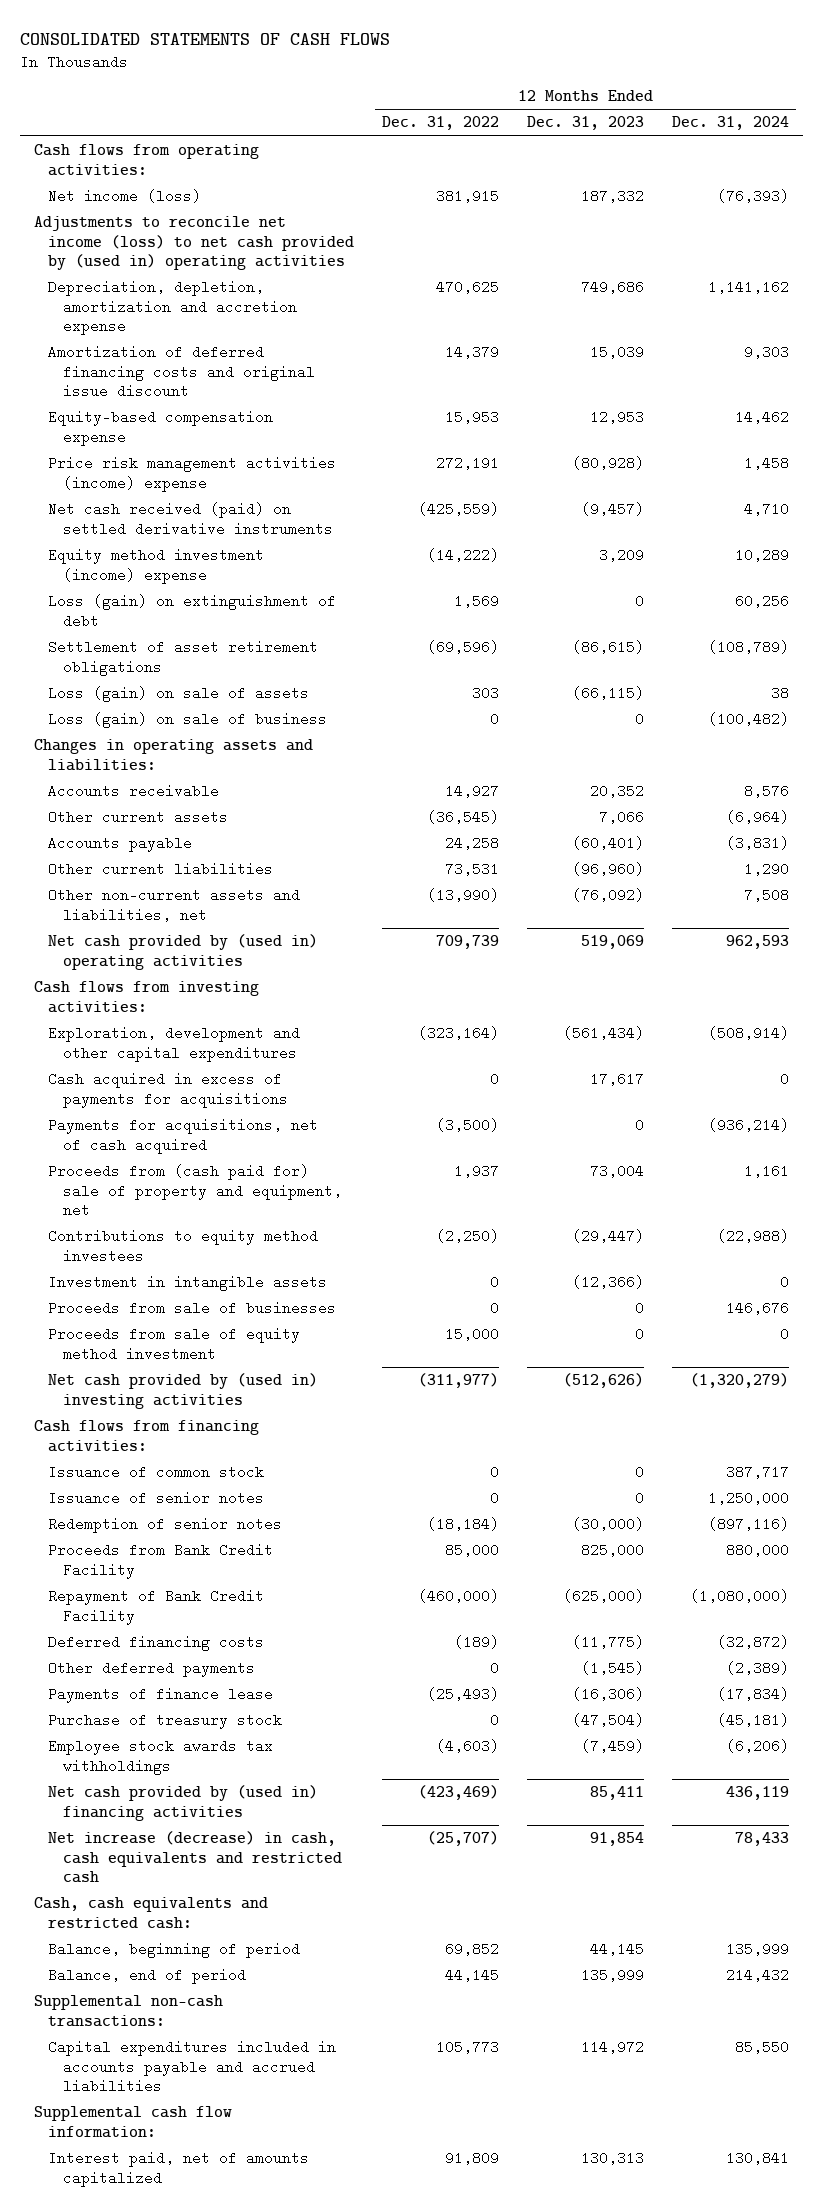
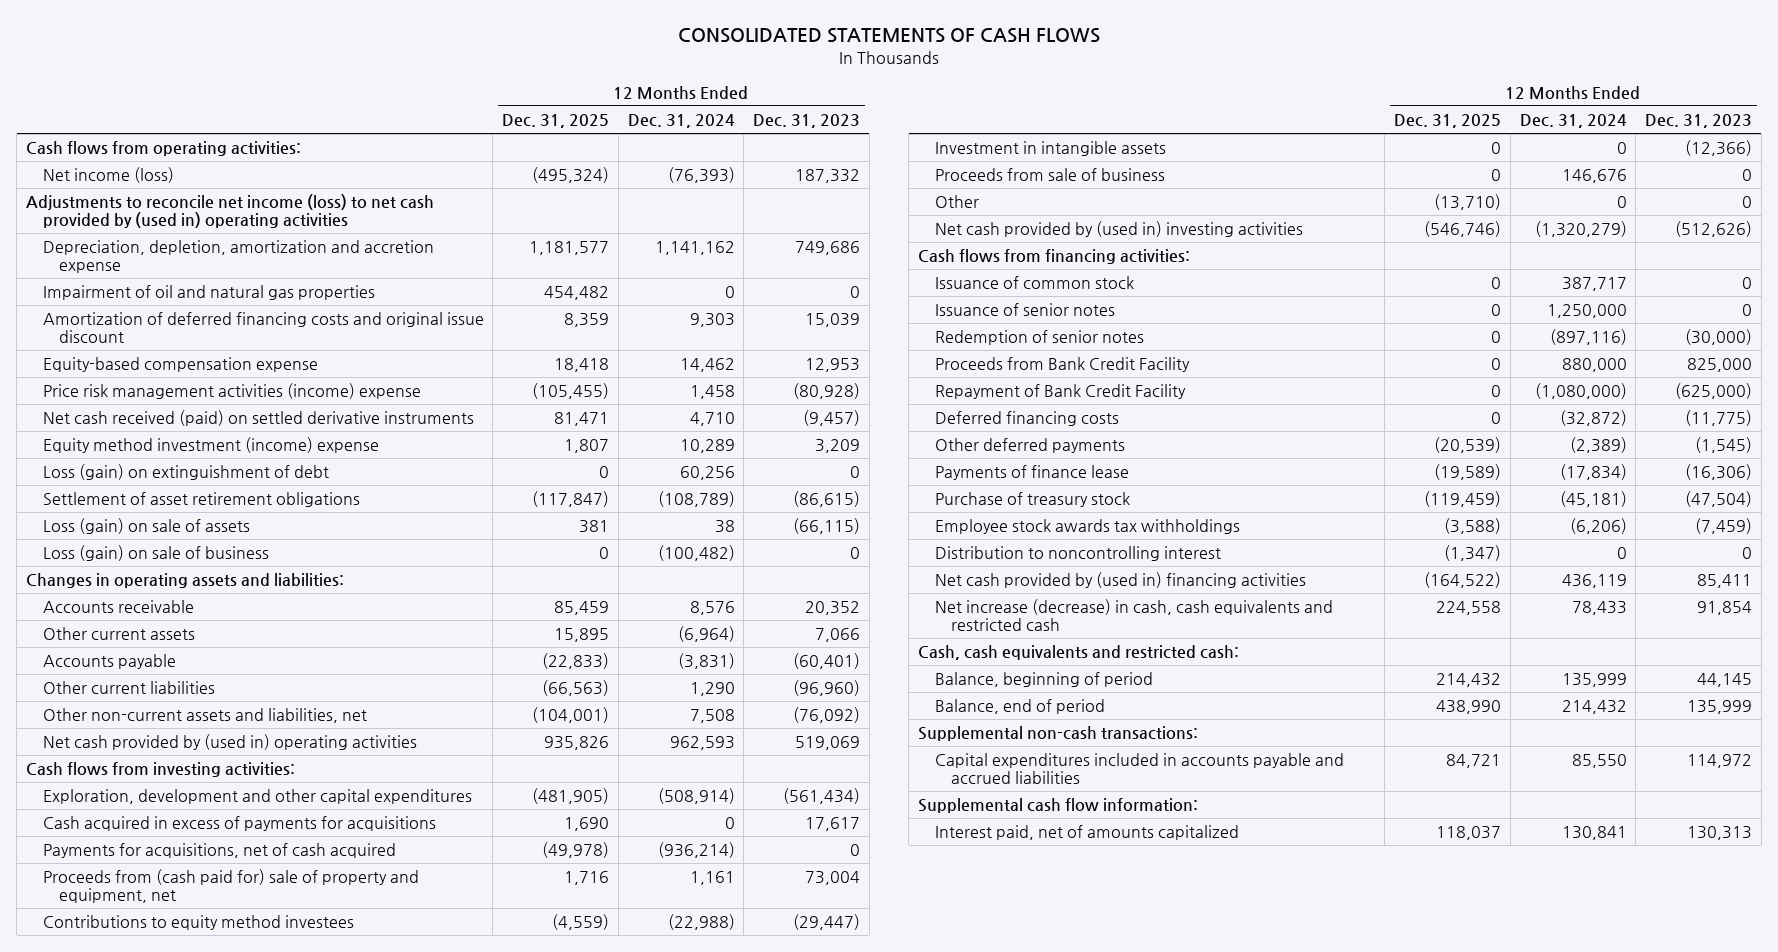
[382,116,500,131] Dec. 31, 2022 -> none
none -> [502,114,610,129] Dec. 31, 2025
none -> [42,285,375,301] Impairment of oil and natural gas properties
[48,1327,301,1361] Proceeds from sale of equity method investment -> none
[48,1301,337,1316] Proceeds from sale of businesses -> [934,168,1165,182] Proceeds from sale of business
none -> [934,195,979,209] Other
none -> [934,546,1221,562] Distribution to noncontrolling interest

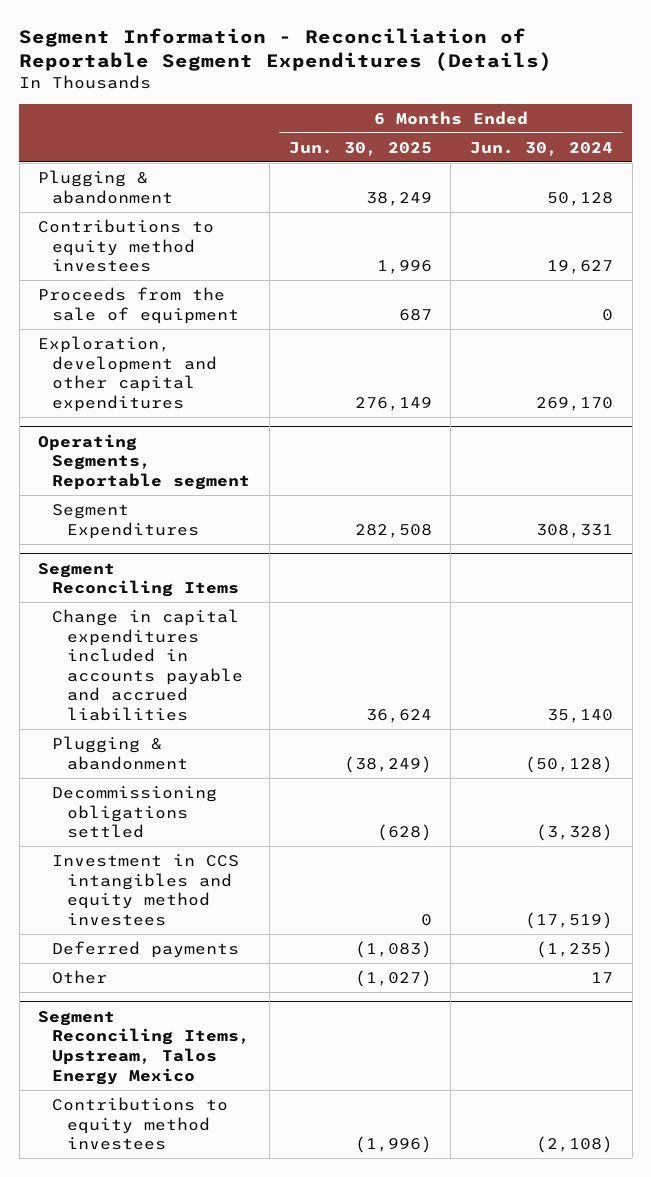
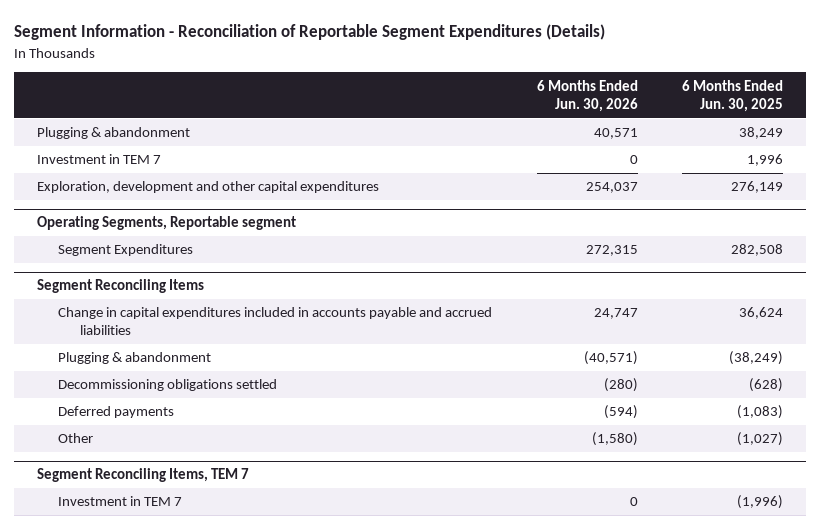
[469,141,613,156] Jun. 30, 2024 -> none
none -> [536,79,638,112] 6 Months Ended Jun. 30, 2026
[38,286,240,324] Proceeds from the sale of equipment -> none
[38,218,215,273] Contributions to equity method investees -> [36,154,161,165] Investment in TEM 7
[52,853,240,926] Investment in CCS intangibles and equity method investees -> none
[38,1010,251,1085] Segment Reconciling Items, Upstream, Talos Energy Mexico -> none
none -> [36,468,249,483] Segment Reconciling Items, TEM 7
[52,1096,229,1151] Contributions to equity method investees -> [58,496,183,507] Investment in TEM 7

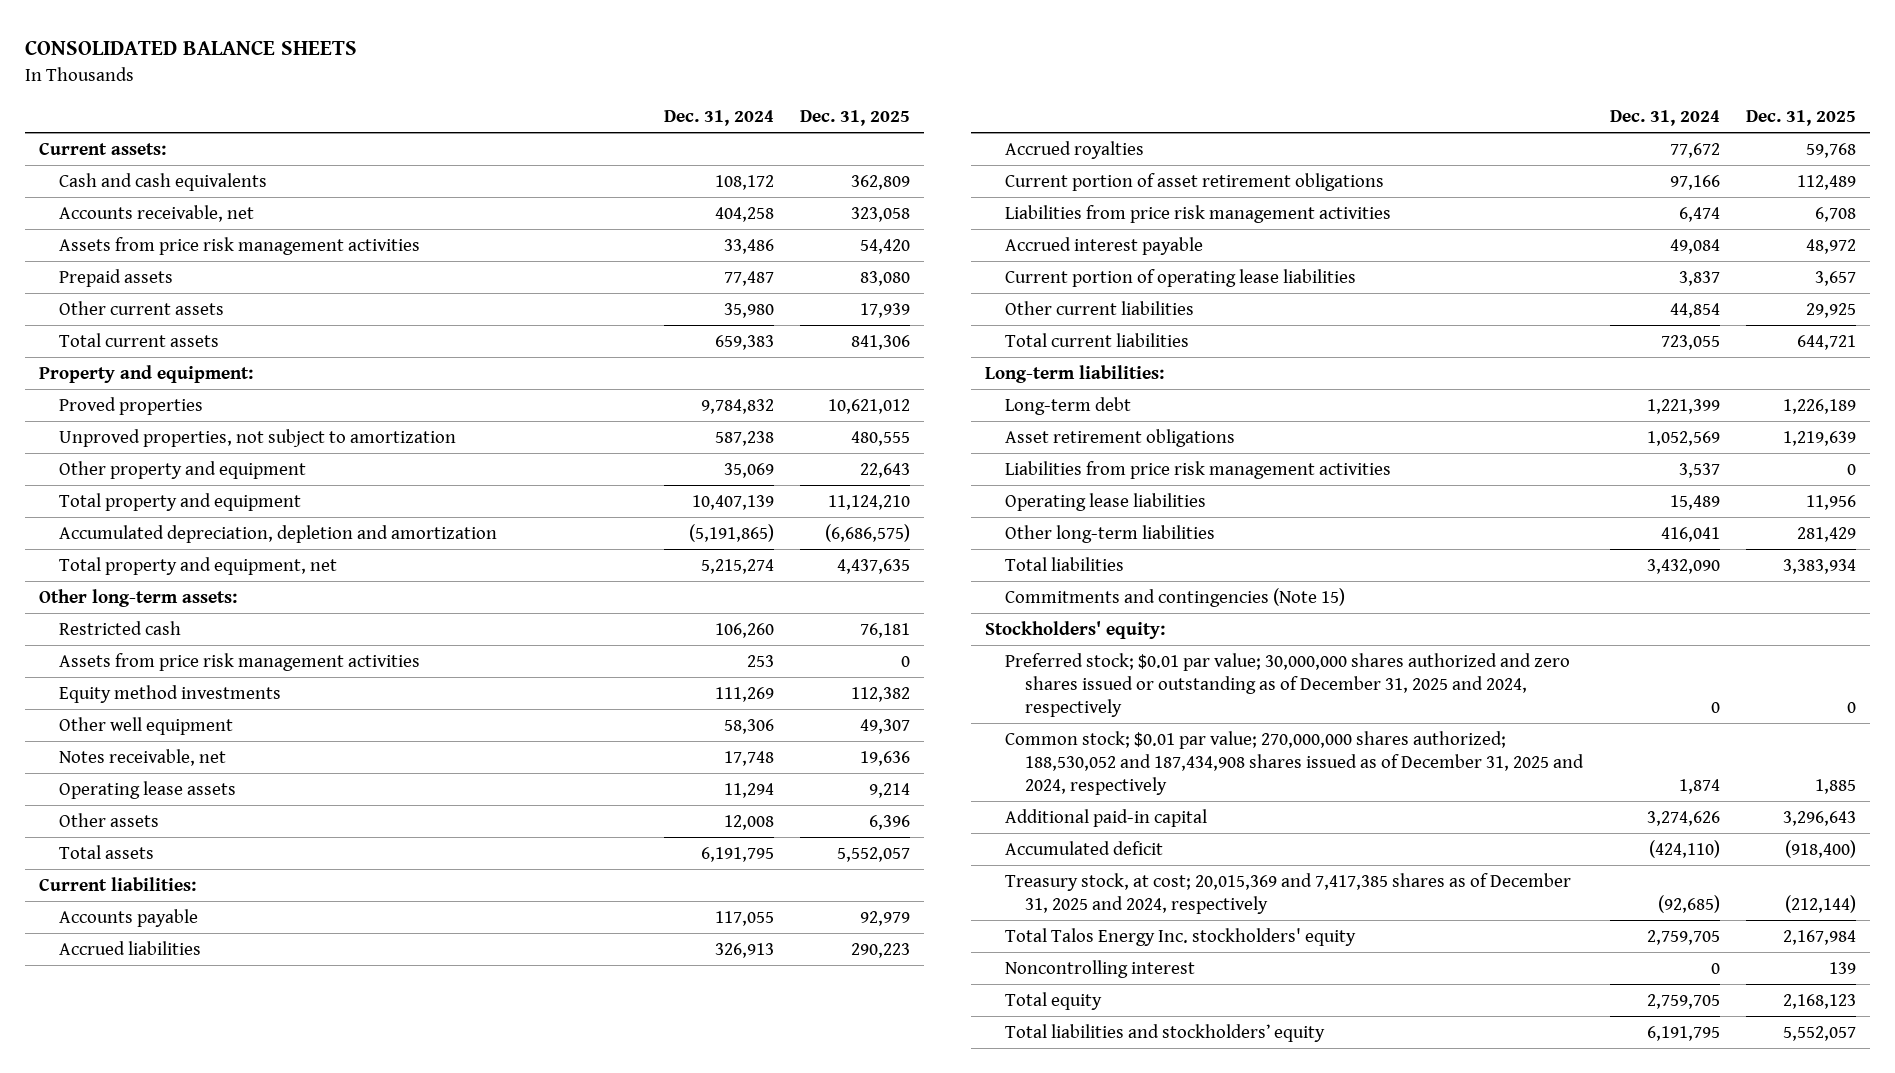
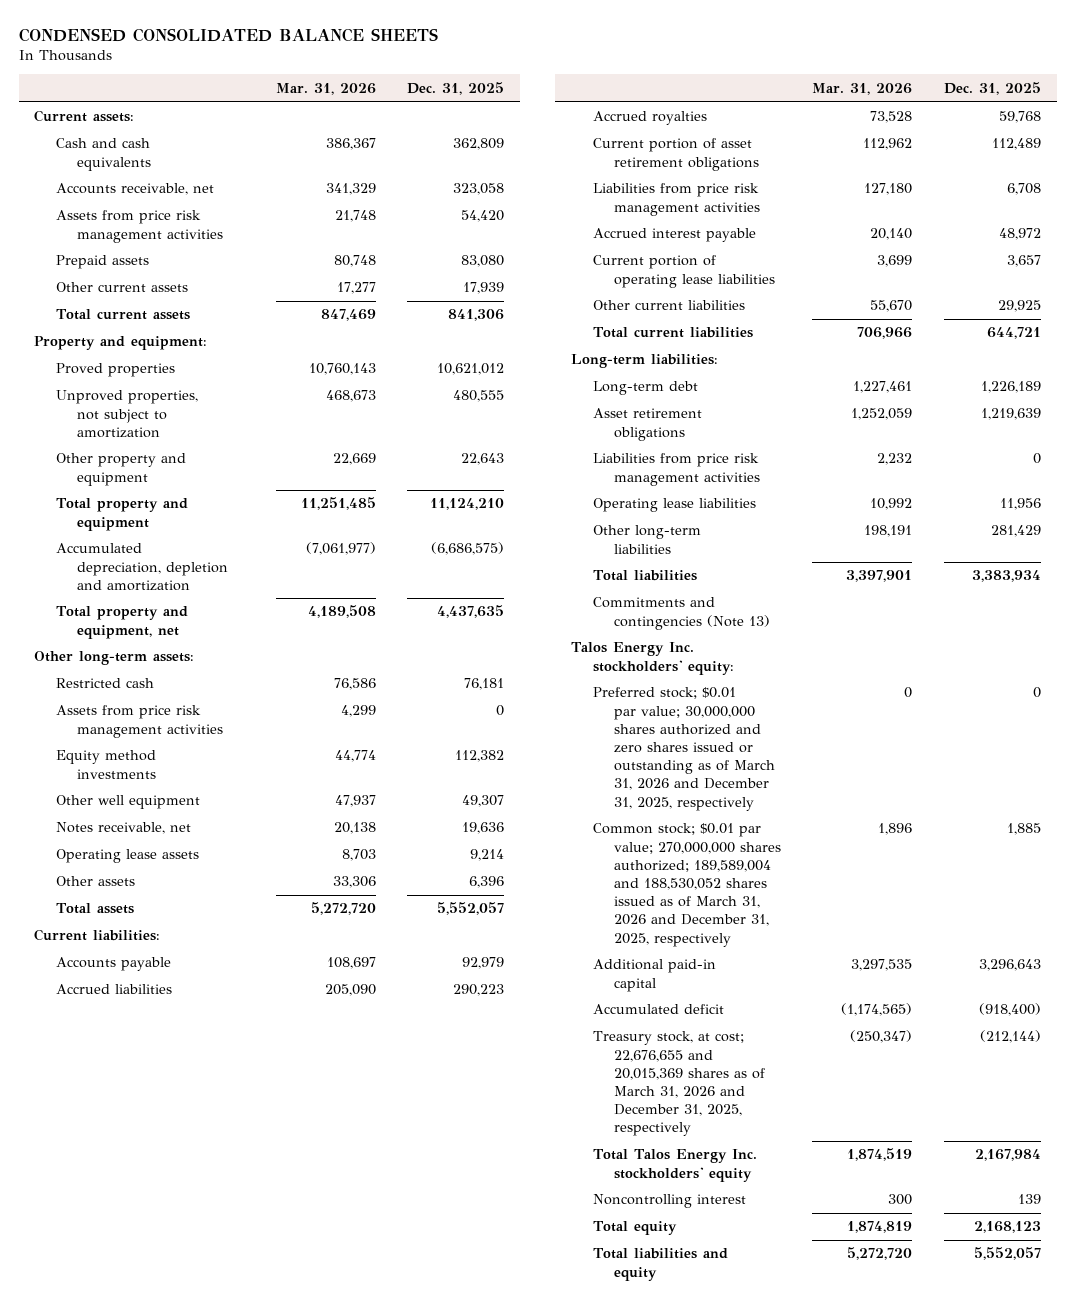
[25,40,358,56] CONSOLIDATED BALANCE SHEETS -> [18,27,438,42] CONDENSED CONSOLIDATED BALANCE SHEETS
[663,110,774,127] Dec. 31, 2024 -> none
none -> [275,82,376,95] Mar. 31, 2026
[1004,587,1345,607] Commitments and contingencies (Note 15) -> [592,597,770,630] Commitments and contingencies (Note 13)
[984,620,1165,639] Stockholders' equity: -> [571,642,734,675] Talos Energy Inc. stockholders' equity:
[1004,652,1570,718] Preferred stock; $0.01 par value; 30,000,000 shares authorized and zero shares issued or outstanding as of December 31, 2025 and 2024, respectively -> [592,687,775,811] Preferred stock; $0.01 par value; 30,000,000 shares authorized and zero shares issued or outstanding as of March 31, 2026 and December 31, 2025, respectively
[1004,730,1585,796] Common stock; $0.01 par value; 270,000,000 shares authorized; 188,530,052 and 187,434,908 shares issued as of December 31, 2025 and 2024, respectively -> [592,823,781,947] Common stock; $0.01 par value; 270,000,000 shares authorized; 189,589,004 and 188,530,052 shares issued as of March 31, 2026 and December 31, 2025, respectively
[1004,872,1571,914] Treasury stock, at cost; 20,015,369 and 7,417,385 shares as of December 31, 2025 and 2024, respectively -> [592,1031,765,1137] Treasury stock, at cost; 22,676,655 and 20,015,369 shares as of March 31, 2026 and December 31, 2025, respectively
[1004,1023,1325,1042] Total liabilities and stockholdersʼ equity -> [592,1248,728,1281] Total liabilities and equity

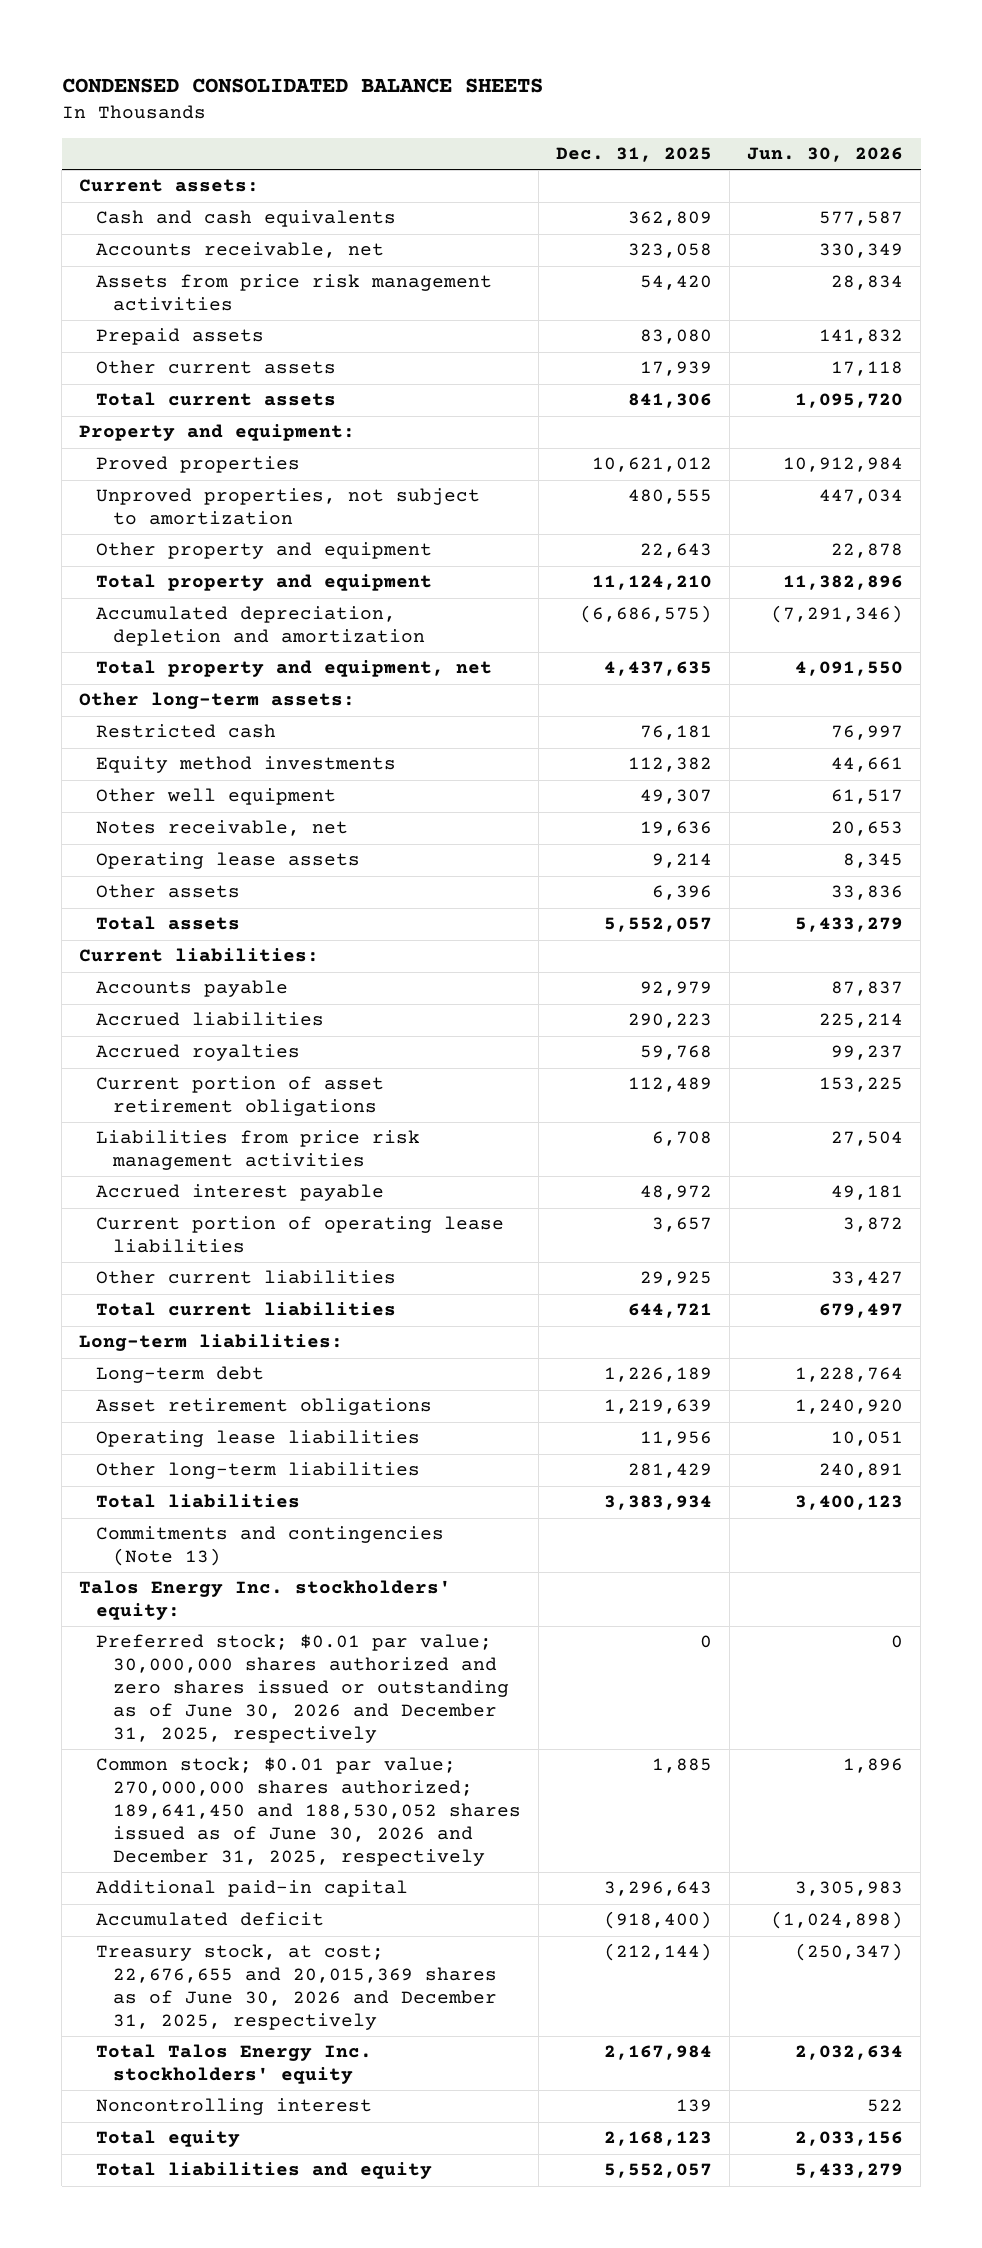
[275,82,376,95] Mar. 31, 2026 -> none
none -> [747,147,904,163] Jun. 30, 2026
[55,705,224,738] Assets from price risk management activities -> none
[592,453,760,486] Liabilities from price risk management activities -> none
[592,687,775,811] Preferred stock; $0.01 par value; 30,000,000 shares authorized and zero shares issued or outstanding as of March 31, 2026 and December 31, 2025, respectively -> [95,1634,509,1743] Preferred stock; $0.01 par value; 30,000,000 shares authorized and zero shares issued or outstanding as of June 30, 2026 and December 31, 2025, respectively
[592,823,781,947] Common stock; $0.01 par value; 270,000,000 shares authorized; 189,589,004 and 188,530,052 shares issued as of March 31, 2026 and December 31, 2025, respectively -> [95,1757,521,1866] Common stock; $0.01 par value; 270,000,000 shares authorized; 189,641,450 and 188,530,052 shares issued as of June 30, 2026 and December 31, 2025, respectively
[592,1031,765,1137] Treasury stock, at cost; 22,676,655 and 20,015,369 shares as of March 31, 2026 and December 31, 2025, respectively -> [95,1944,497,2030] Treasury stock, at cost; 22,676,655 and 20,015,369 shares as of June 30, 2026 and December 31, 2025, respectively

